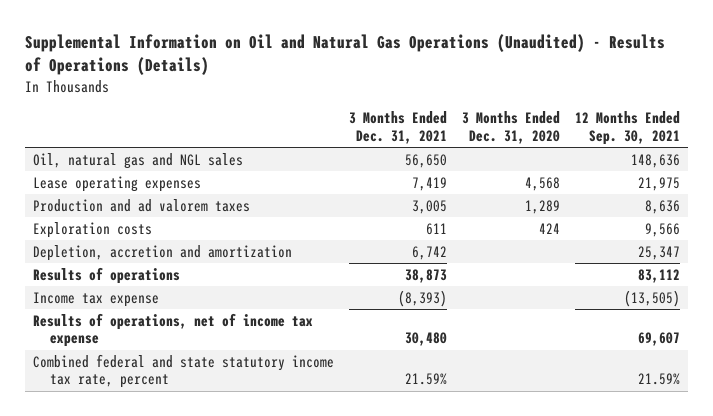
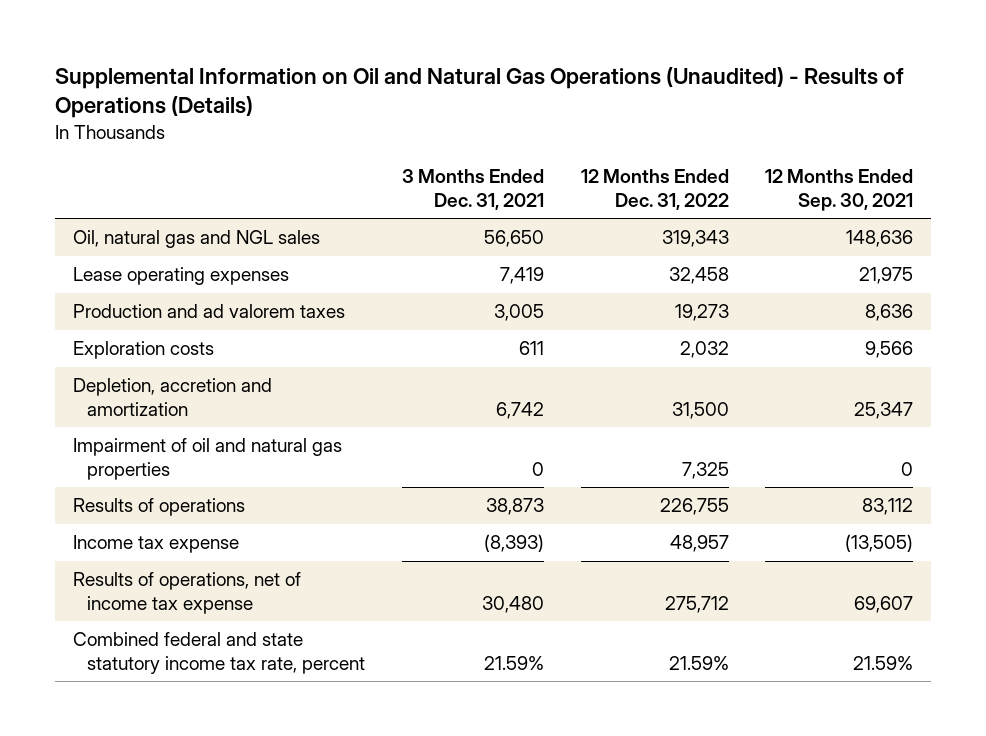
[462,111,561,144] 3 Months Ended Dec. 31, 2020 -> none
none -> [580,169,729,210] 12 Months Ended Dec. 31, 2022
none -> [72,438,342,480] Impairment of oil and natural gas properties

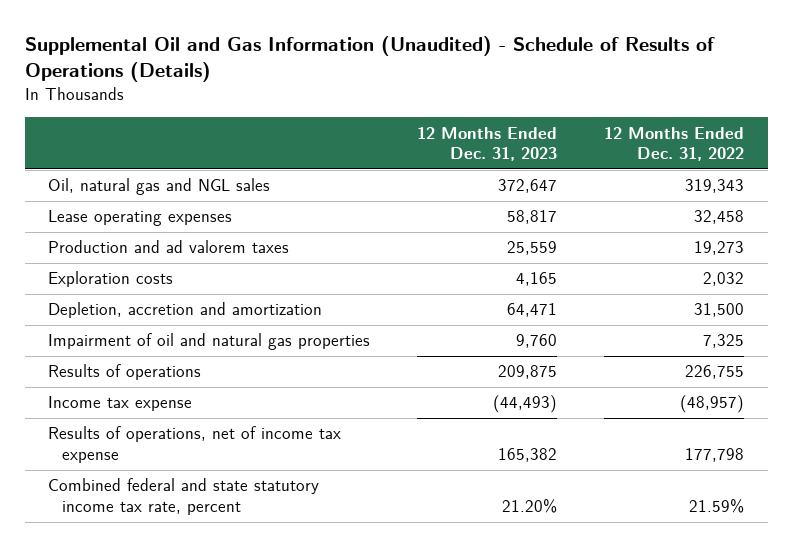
[54,67,904,119] Supplemental Information on Oil and Natural Gas Operations (Unaudited) - Results of Operations (Details) -> [24,35,715,83] Supplemental Oil and Gas Information (Unaudited) - Schedule of Results of Operations (Details)
[401,169,544,210] 3 Months Ended Dec. 31, 2021 -> none
[765,169,914,211] 12 Months Ended Sep. 30, 2021 -> none
none -> [417,126,558,162] 12 Months Ended Dec. 31, 2023
[669,535,729,553] 48,957 -> [680,395,745,414] (48,957)
[664,595,729,613] 275,712 -> [685,448,745,463] 177,798

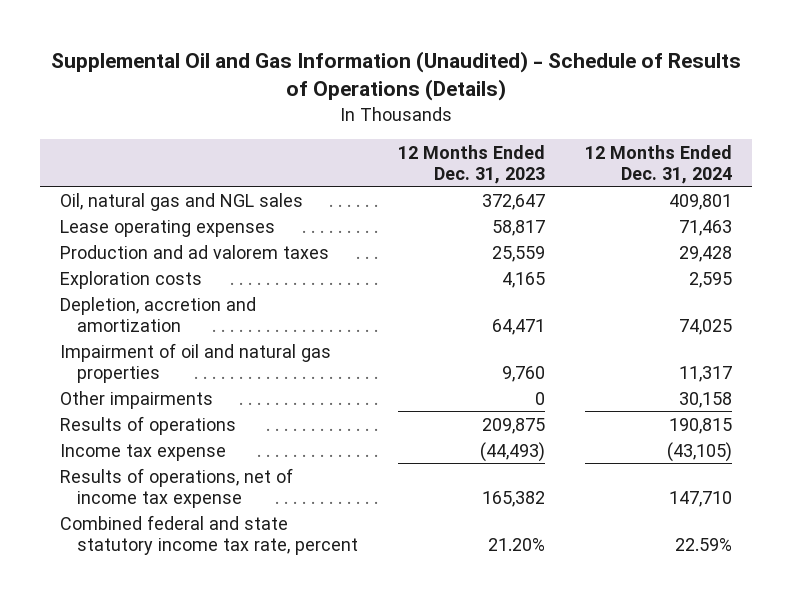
[604,126,745,162] 12 Months Ended Dec. 31, 2022 -> none
none -> [584,144,732,184] 12 Months Ended Dec. 31, 2024
none -> [60,390,214,409] Other impairments

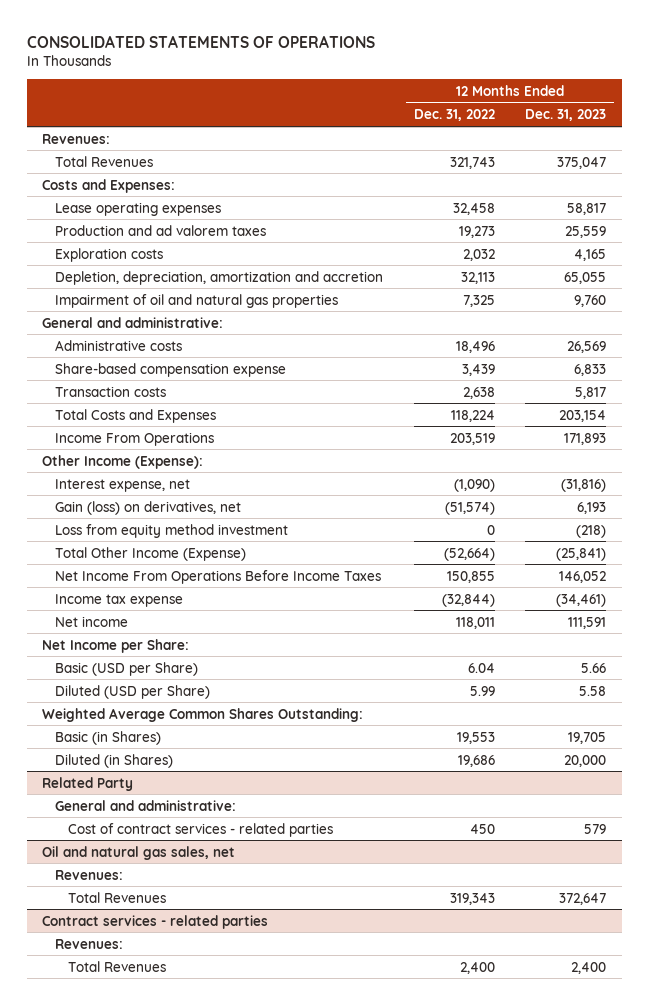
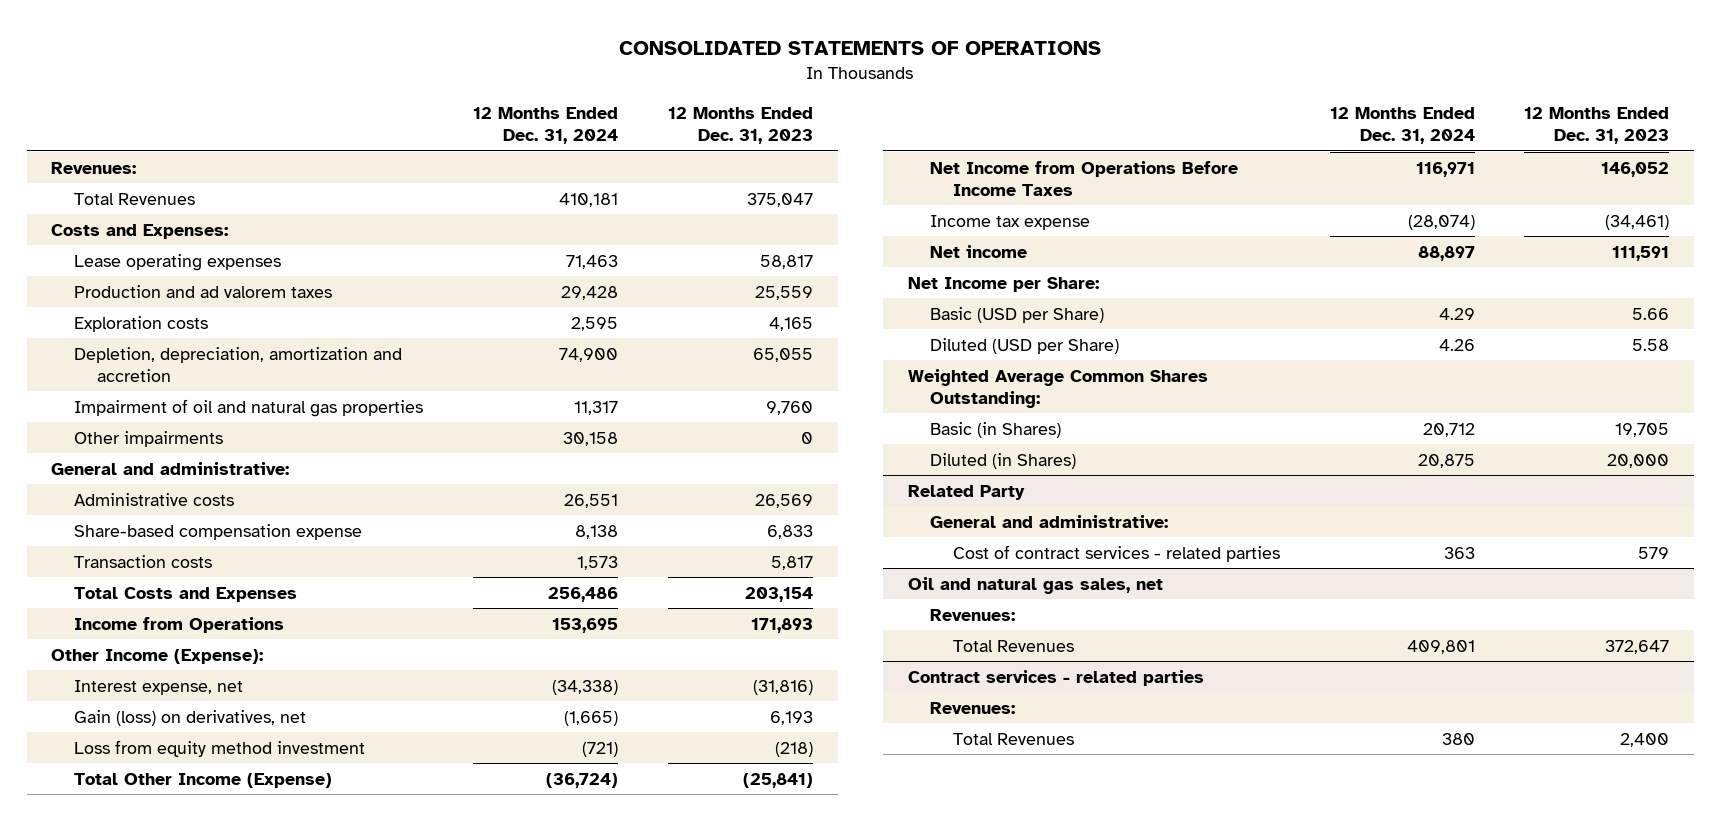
[413,109,495,122] Dec. 31, 2022 -> none
none -> [473,106,619,145] 12 Months Ended Dec. 31, 2024
none -> [74,430,224,447] Other impairments
[54,431,214,446] Income From Operations -> [74,616,285,633] Income from Operations
[54,569,381,584] Net Income From Operations Before Income Taxes -> [930,160,1239,197] Net Income from Operations Before Income Taxes

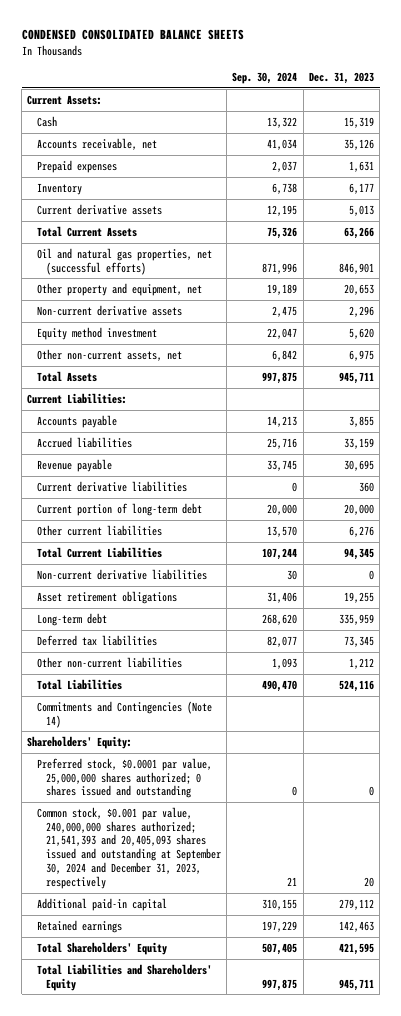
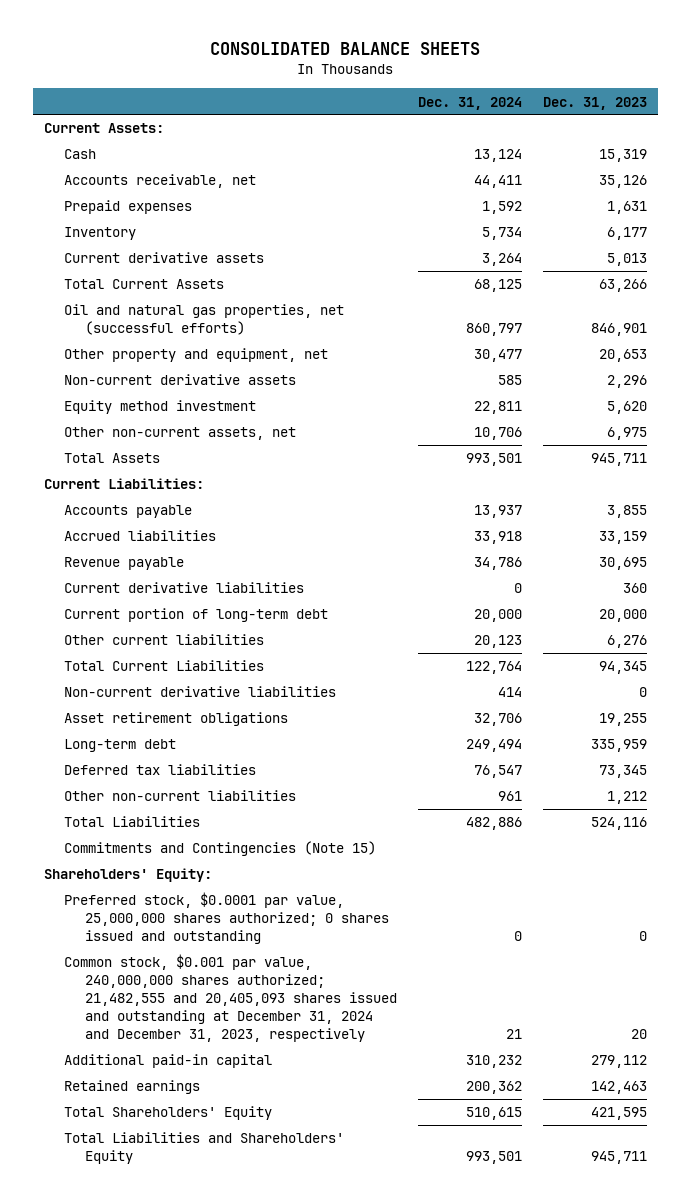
[21,29,244,41] CONDENSED CONSOLIDATED BALANCE SHEETS -> [210,41,481,55] CONSOLIDATED BALANCE SHEETS
[232,72,298,85] Sep. 30, 2024 -> none
none -> [417,96,522,110] Dec. 31, 2024
[36,700,212,728] Commitments and Contingencies (Note 14) -> [64,841,377,857] Commitments and Contingencies (Note 15)
[36,806,221,889] Common stock, $0.001 par value, 240,000,000 shares authorized; 21,541,393 and 20,405,093 shares issued and outstanding at September 30, 2024 and December 31, 2023, respectively -> [64,954,397,1043] Common stock, $0.001 par value, 240,000,000 shares authorized; 21,482,555 and 20,405,093 shares issued and outstanding at December 31, 2024 and December 31, 2023, respectively

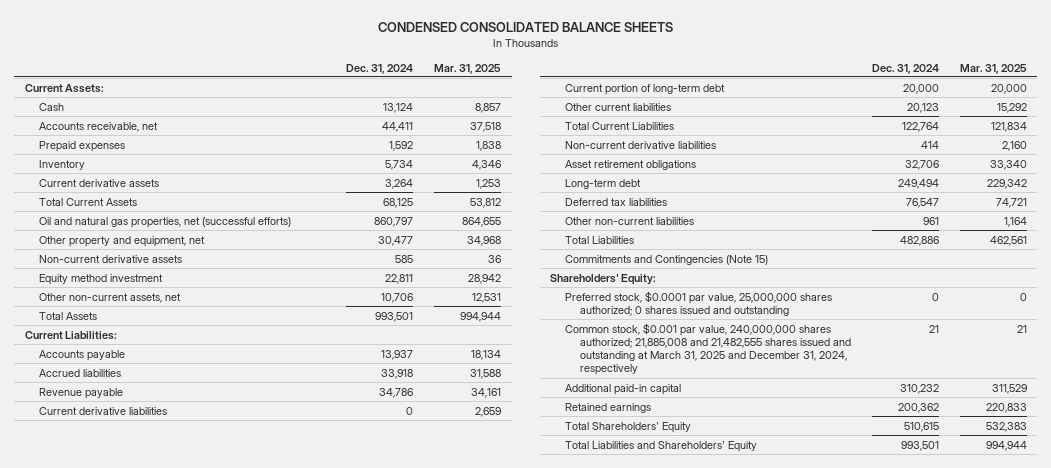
[210,41,481,55] CONSOLIDATED BALANCE SHEETS -> [377,21,673,32] CONDENSED CONSOLIDATED BALANCE SHEETS
[543,96,648,110] Dec. 31, 2023 -> none
none -> [434,63,502,74] Mar. 31, 2025
[64,954,397,1043] Common stock, $0.001 par value, 240,000,000 shares authorized; 21,482,555 and 20,405,093 shares issued and outstanding at December 31, 2024 and December 31, 2023, respectively -> [564,322,851,376] Common stock, $0.001 par value, 240,000,000 shares authorized; 21,885,008 and 21,482,555 shares issued and outstanding at March 31, 2025 and December 31, 2024, respectively

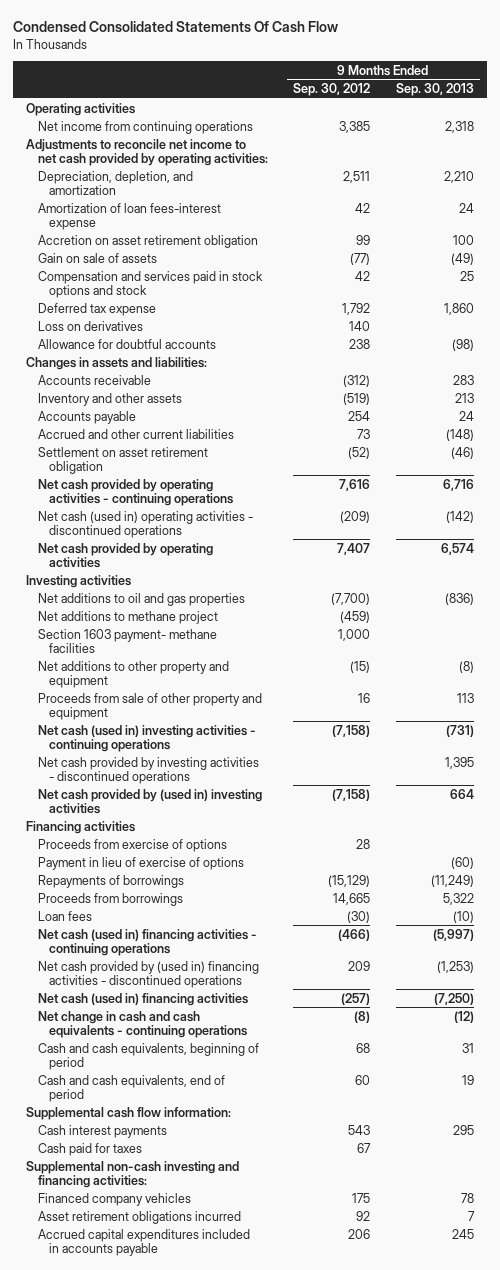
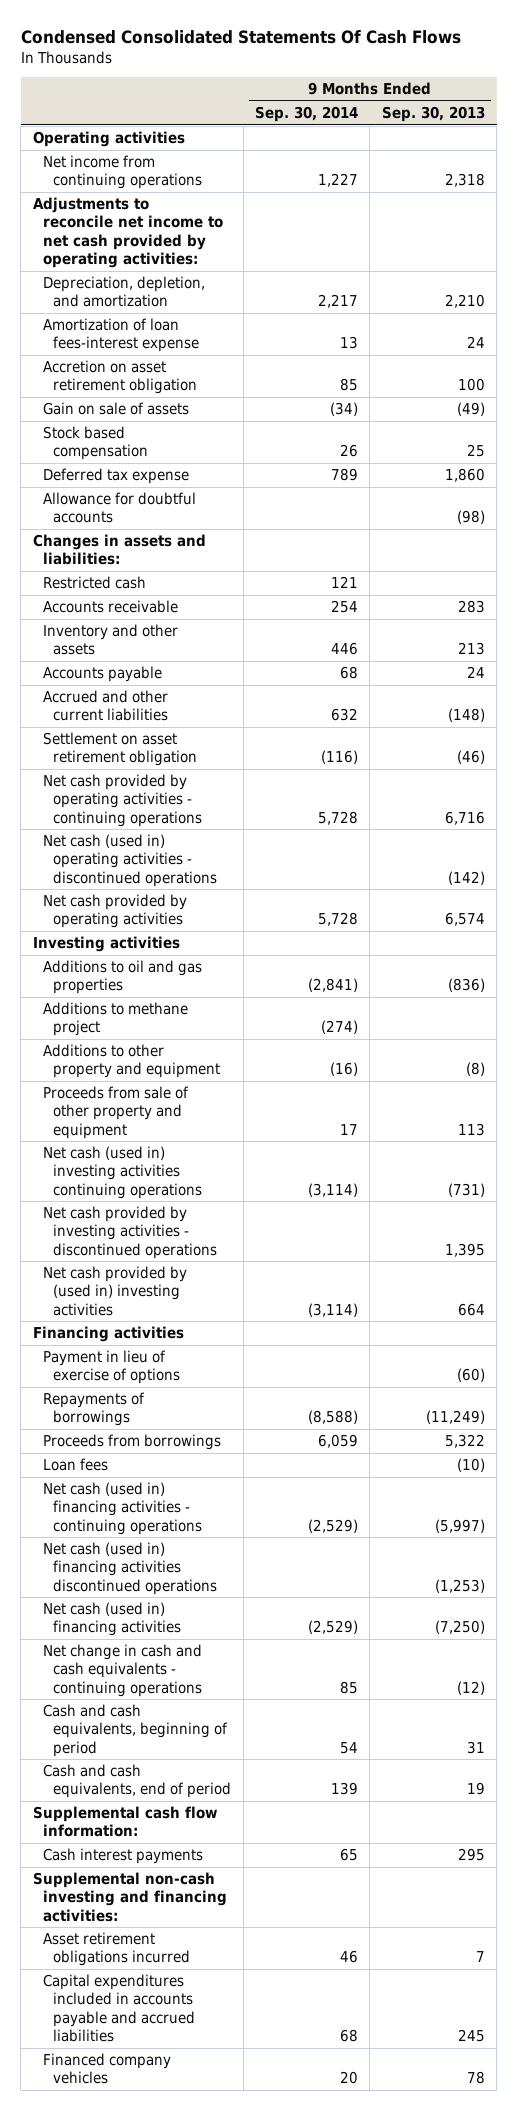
[13,21,340,33] Condensed Consolidated Statements Of Cash Flow -> [20,30,461,45] Condensed Consolidated Statements Of Cash Flows
[293,82,371,96] Sep. 30, 2012 -> none
none -> [255,106,359,123] Sep. 30, 2014
[37,270,263,298] Compensation and services paid in stock options and stock -> [43,426,149,461] Stock based compensation
[37,320,143,331] Loss on derivatives -> none
none -> [43,576,147,590] Restricted cash
[37,628,217,653] Section 1603 payment- methane facilities -> none
[37,592,245,606] Net additions to oil and gas properties -> [43,960,203,995] Additions to oil and gas properties
[37,610,218,624] Net additions to methane project -> [43,1002,189,1037] Additions to methane project
[37,660,229,688] Net additions to other property and equipment -> [43,1044,221,1079] Additions to other property and equipment
[37,724,256,752] Net cash (used in) investing activities - continuing operations -> [43,1146,203,1199] Net cash (used in) investing activities continuing operations
[37,838,227,852] Proceeds from exercise of options -> none
[37,960,259,988] Net cash provided by (used in) financing activities - discontinued operations -> [43,1542,218,1595] Net cash (used in) financing activities discontinued operations
[37,1142,142,1156] Cash paid for taxes -> none
[37,1228,250,1256] Accrued capital expenditures included in accounts payable -> [43,1974,196,2043] Capital expenditures included in accounts payable and accrued liabilities
[37,1192,191,1206] Financed company vehicles -> [43,2053,172,2085] Financed company vehicles

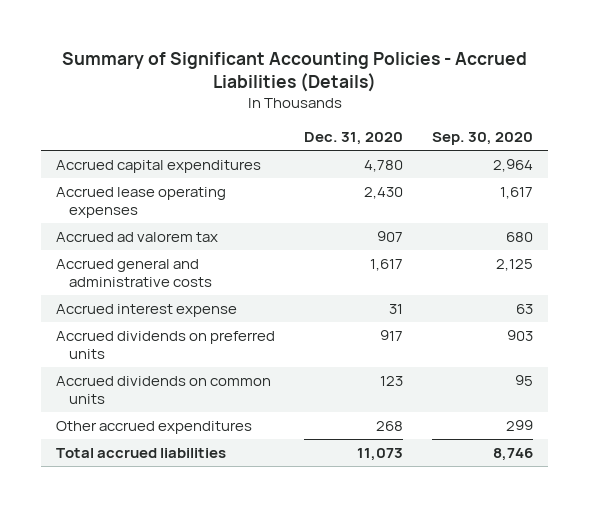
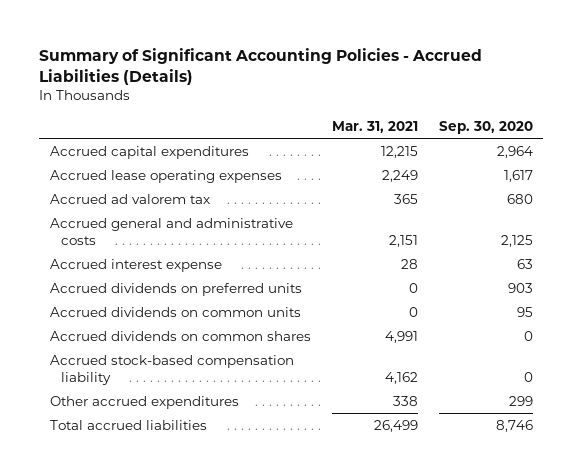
[304,132,404,146] Dec. 31, 2020 -> none
none -> [331,120,418,133] Mar. 31, 2021
none -> [49,330,311,341] Accrued dividends on common shares
none -> [49,354,294,385] Accrued stock-based compensation liability

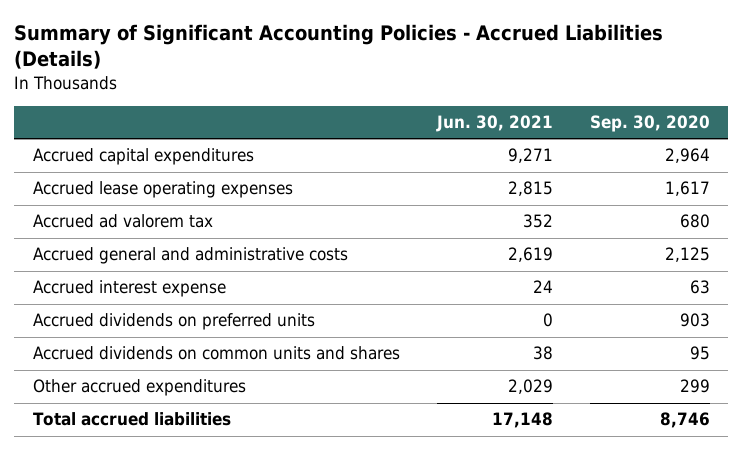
[331,120,418,133] Mar. 31, 2021 -> none
none -> [435,115,553,133] Jun. 30, 2021
[49,330,311,341] Accrued dividends on common shares -> none
[49,354,294,385] Accrued stock-based compensation liability -> none
[49,306,301,317] Accrued dividends on common units -> [32,346,400,361] Accrued dividends on common units and shares

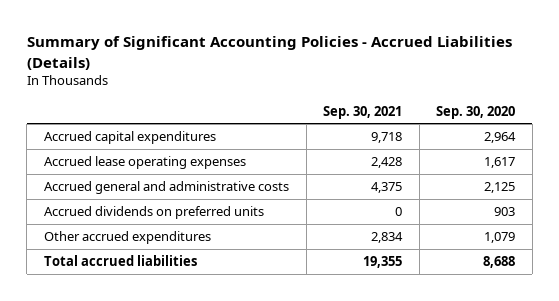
[435,115,553,133] Jun. 30, 2021 -> none
none -> [323,105,403,119] Sep. 30, 2021
[32,214,213,229] Accrued ad valorem tax -> none
[32,280,226,298] Accrued interest expense -> none
[32,346,400,361] Accrued dividends on common units and shares -> none
[679,379,710,394] 299 -> [484,232,516,244] 1,079
[659,412,710,429] 8,746 -> [483,256,516,269] 8,688

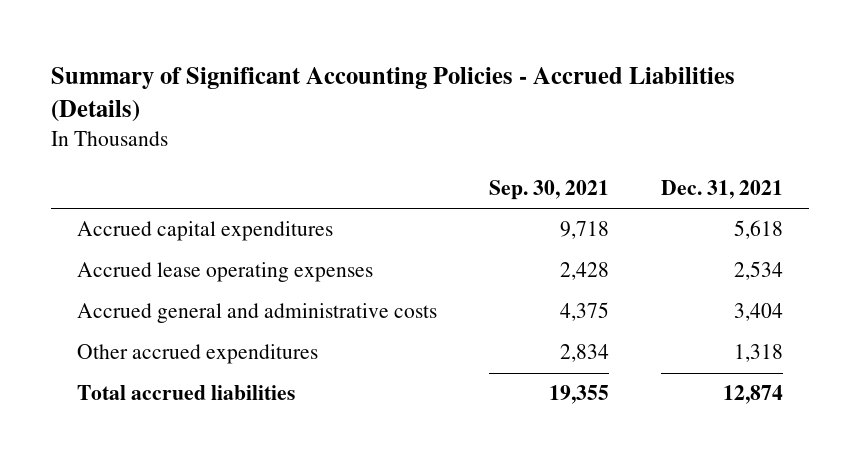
[436,105,516,119] Sep. 30, 2020 -> none
none -> [661,179,784,199] Dec. 31, 2021
[43,206,264,220] Accrued dividends on preferred units -> none

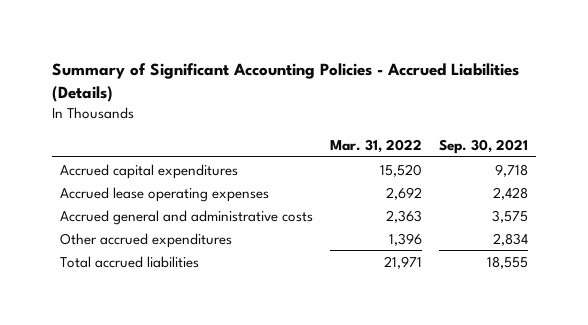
[661,179,784,199] Dec. 31, 2021 -> none
none -> [330,138,423,153] Mar. 31, 2022
[560,302,610,322] 4,375 -> [491,209,528,223] 3,575
[549,385,610,405] 19,355 -> [486,255,528,269] 18,555

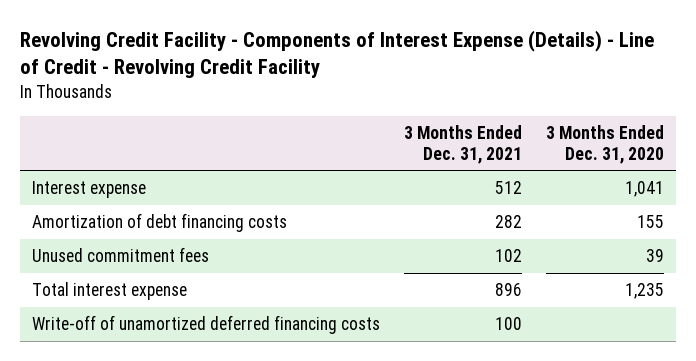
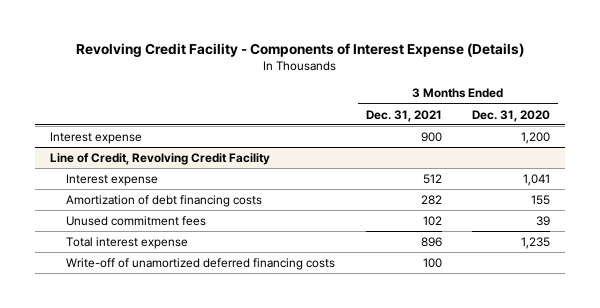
[19,30,654,79] Revolving Credit Facility - Components of Interest Expense (Details) - Line of Credit - Revolving Credit Facility -> [76,42,525,57] Revolving Credit Facility - Components of Interest Expense (Details)
none -> [50,131,143,144] Interest expense
none -> [50,152,271,165] Line of Credit, Revolving Credit Facility

